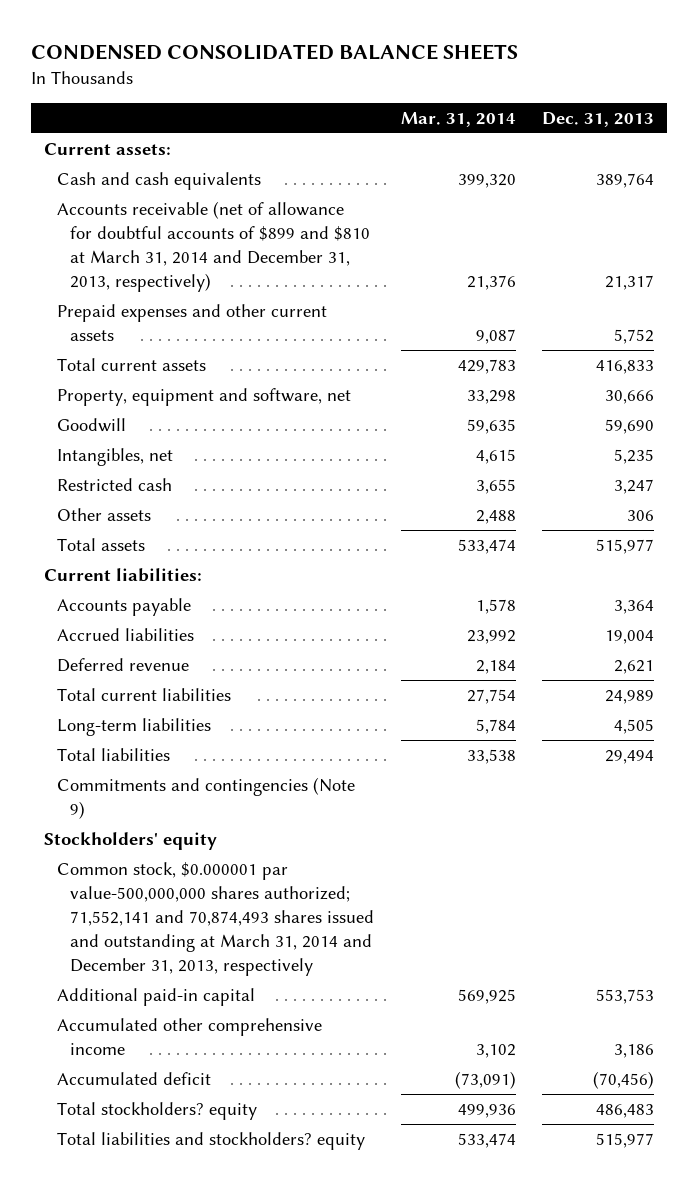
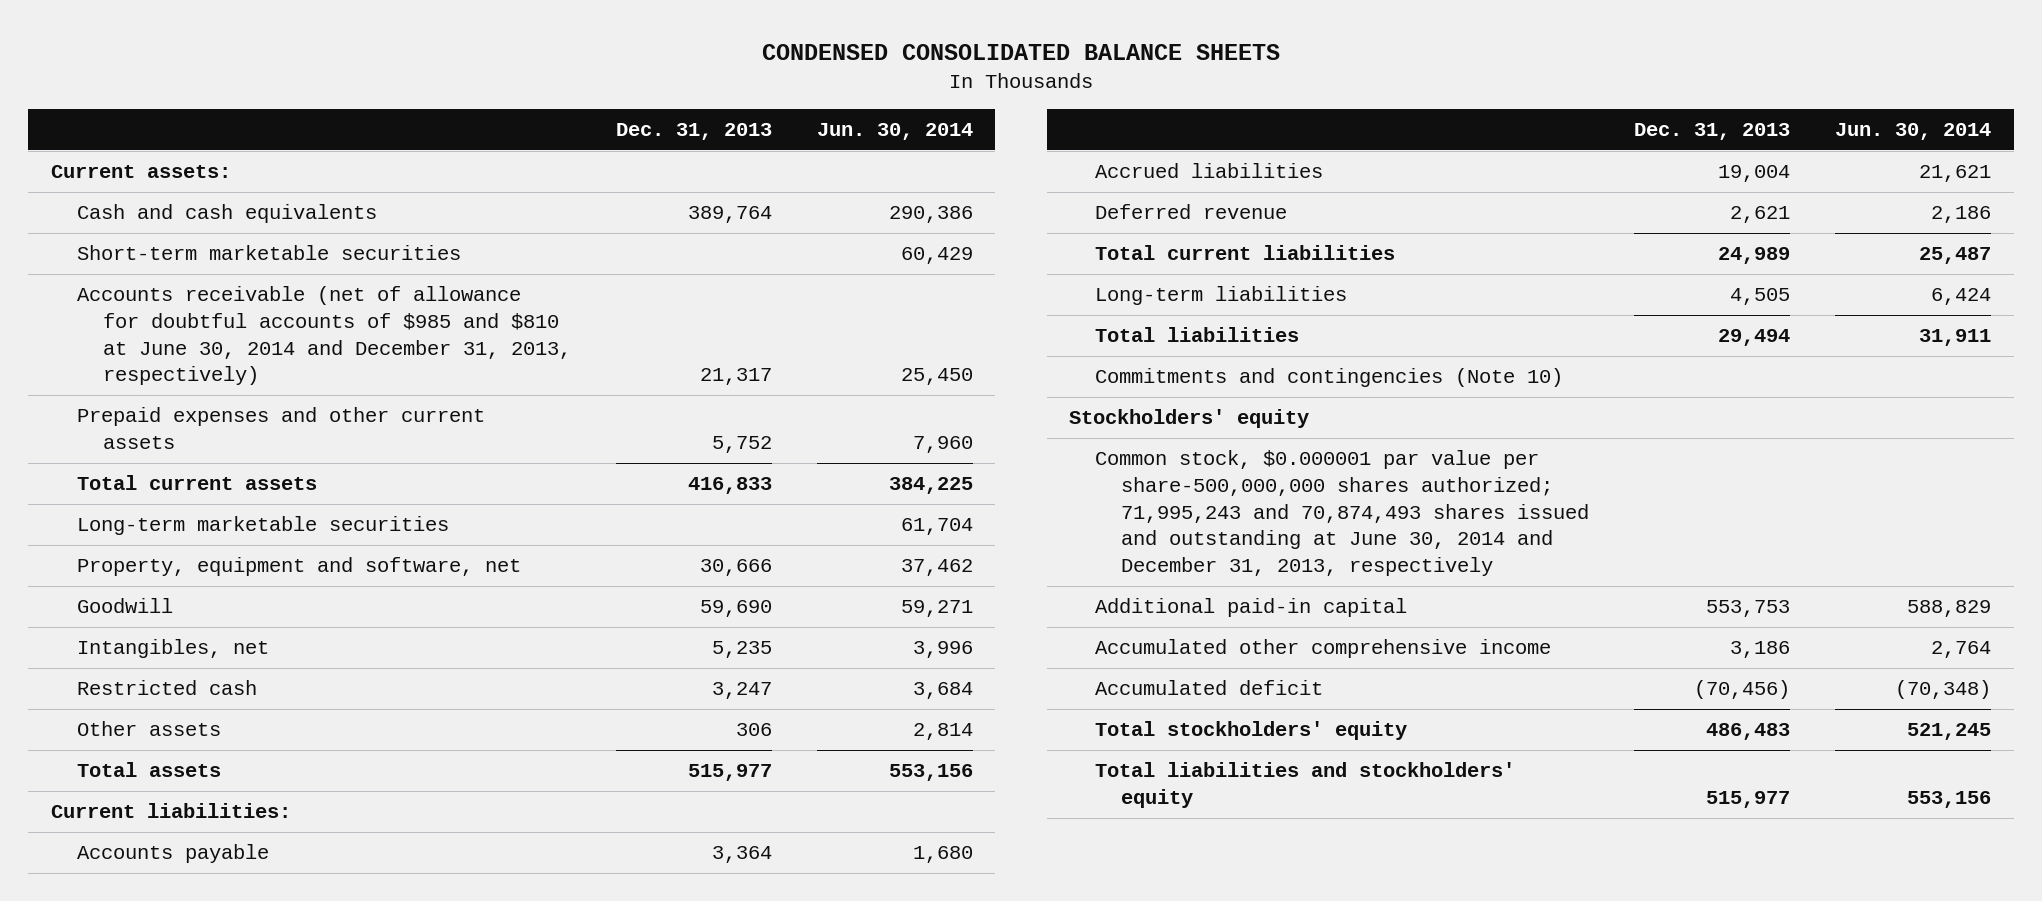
[400,111,516,127] Mar. 31, 2014 -> none
none -> [816,122,973,140] Jun. 30, 2014
none -> [76,245,461,261] Short-term marketable securities
[57,201,371,292] Accounts receivable (net of allowance for doubtful accounts of $899 and $810 at March 31, 2014 and December 31, 2013, respectively) -> [76,286,571,386] Accounts receivable (net of allowance for doubtful accounts of $985 and $810 at June 30, 2014 and December 31, 2013, respectively)
none -> [76,516,449,536] Long-term marketable securities
[57,777,356,820] Commitments and contingencies (Note 9) -> [1095,368,1564,388] Commitments and contingencies (Note 10)
[57,862,375,976] Common stock, $0.000001 par value-500,000,000 shares authorized; 71,552,141 and 70,874,493 shares issued and outstanding at March 31, 2014 and December 31, 2013, respectively -> [1095,450,1590,577] Common stock, $0.000001 par value per share-500,000,000 shares authorized; 71,995,243 and 70,874,493 shares issued and outstanding at June 30, 2014 and December 31, 2013, respectively
[57,1102,258,1121] Total stockholders? equity -> [1095,721,1408,741] Total stockholders' equity
[57,1132,366,1151] Total liabilities and stockholders? equity -> [1095,762,1516,808] Total liabilities and stockholders' equity

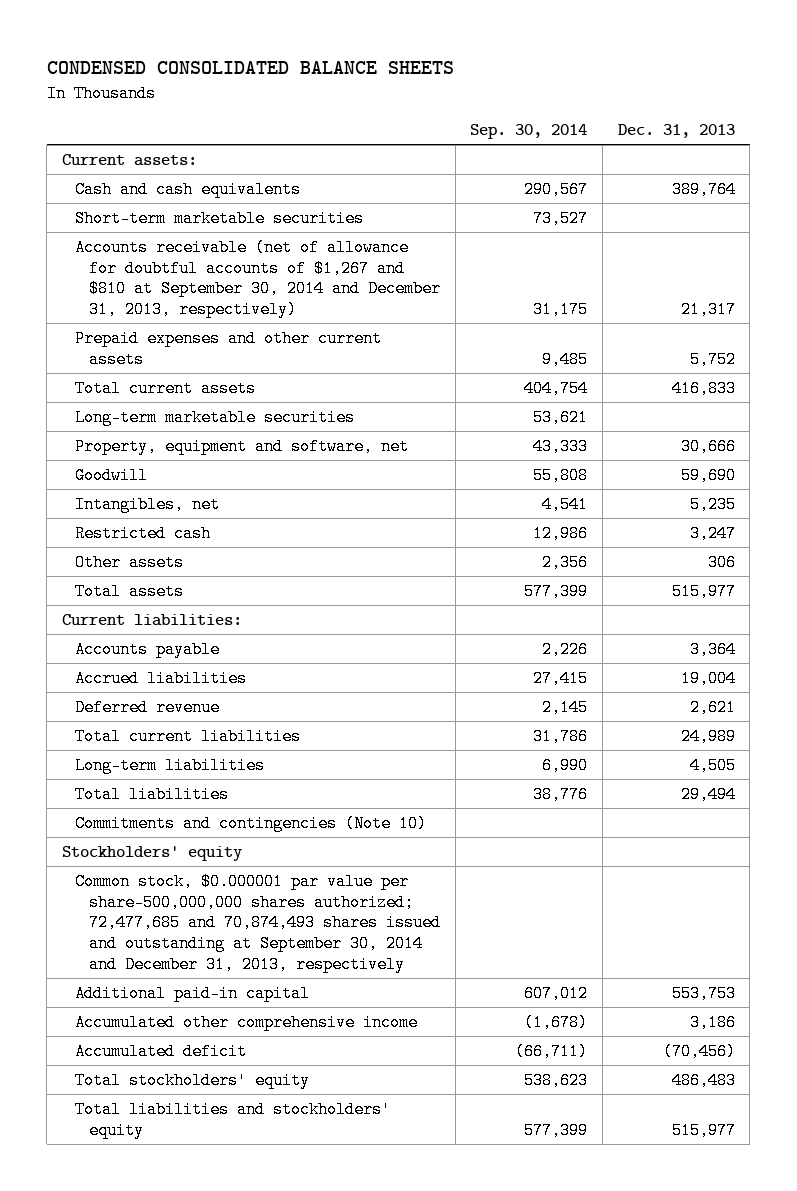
[816,122,973,140] Jun. 30, 2014 -> none
none -> [470,124,588,140] Sep. 30, 2014
[76,286,571,386] Accounts receivable (net of allowance for doubtful accounts of $985 and $810 at June 30, 2014 and December 31, 2013, respectively) -> [75,238,442,319] Accounts receivable (net of allowance for doubtful accounts of $1,267 and $810 at September 30, 2014 and December 31, 2013, respectively)
[1095,450,1590,577] Common stock, $0.000001 par value per share-500,000,000 shares authorized; 71,995,243 and 70,874,493 shares issued and outstanding at June 30, 2014 and December 31, 2013, respectively -> [75,872,442,973] Common stock, $0.000001 par value per share-500,000,000 shares authorized; 72,477,685 and 70,874,493 shares issued and outstanding at September 30, 2014 and December 31, 2013, respectively

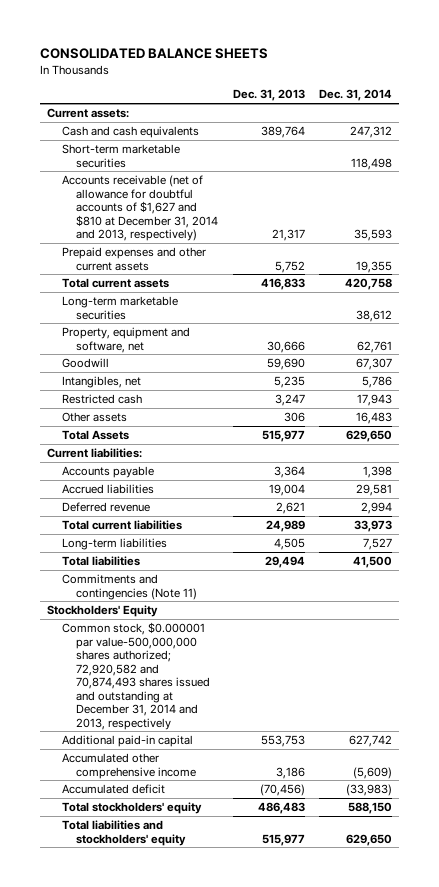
[46,61,454,75] CONDENSED CONSOLIDATED BALANCE SHEETS -> [39,47,268,59] CONSOLIDATED BALANCE SHEETS
[470,124,588,140] Sep. 30, 2014 -> none
none -> [319,89,393,102] Dec. 31, 2014
[75,238,442,319] Accounts receivable (net of allowance for doubtful accounts of $1,267 and $810 at September 30, 2014 and December 31, 2013, respectively) -> [61,175,219,242] Accounts receivable (net of allowance for doubtful accounts of $1,627 and $810 at December 31, 2014 and 2013, respectively)
[75,582,185,600] Total assets -> [61,430,129,441] Total Assets
[75,814,428,832] Commitments and contingencies (Note 10) -> [61,574,198,600] Commitments and contingencies (Note 11)
[61,845,243,861] Stockholders' equity -> [46,605,158,618] Stockholders' Equity
[75,872,442,973] Common stock, $0.000001 par value per share-500,000,000 shares authorized; 72,477,685 and 70,874,493 shares issued and outstanding at September 30, 2014 and December 31, 2013, respectively -> [61,622,211,730] Common stock, $0.000001 par value-500,000,000 shares authorized; 72,920,582 and 70,874,493 shares issued and outstanding at December 31, 2014 and 2013, respectively

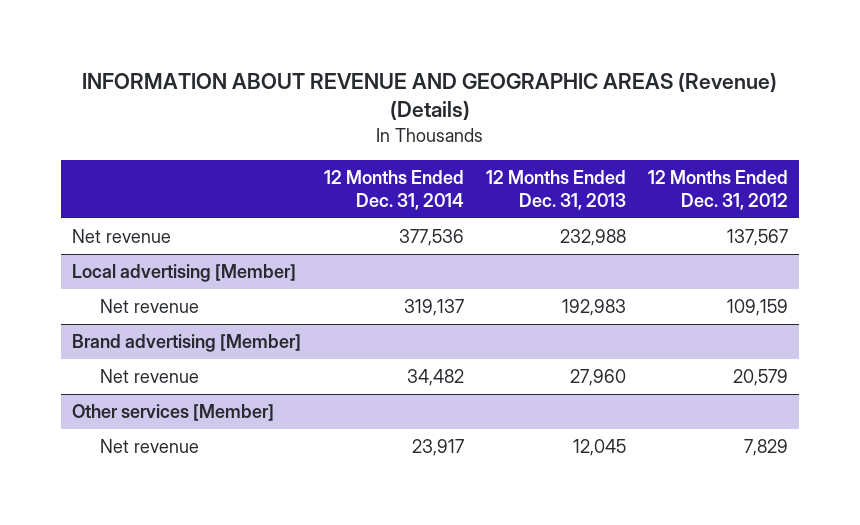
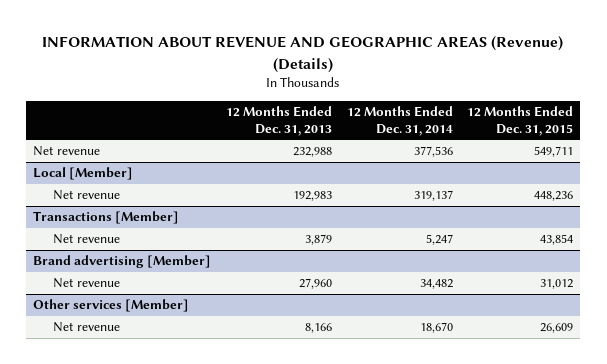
[648,169,789,210] 12 Months Ended Dec. 31, 2012 -> none
none -> [467,106,574,136] 12 Months Ended Dec. 31, 2015
[72,264,297,283] Local advertising [Member] -> [33,167,134,181] Local [Member]
none -> [33,211,180,225] Transactions [Member]
none -> [52,234,120,245] Net revenue
[411,439,464,457] 23,917 -> [419,322,453,334] 18,670
[572,439,626,457] 12,045 -> [304,323,332,334] 8,166

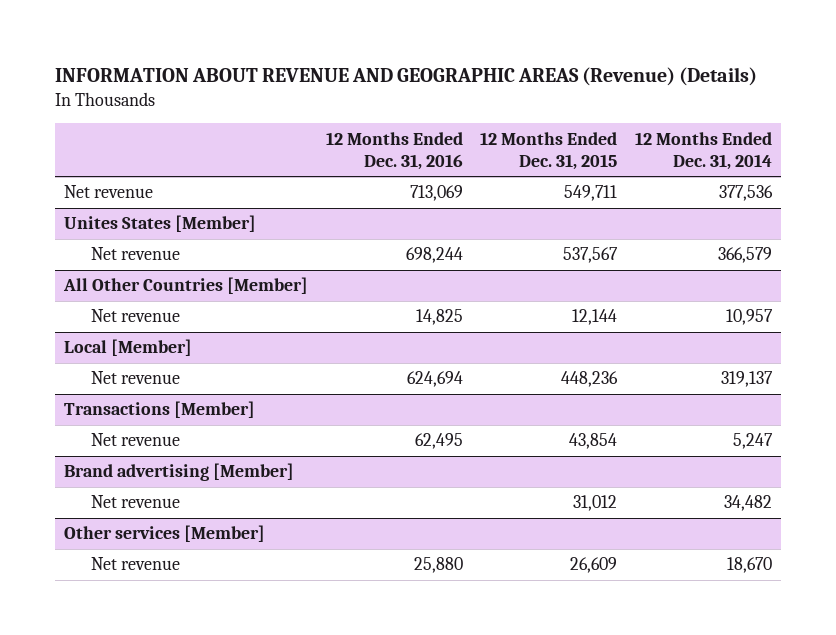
[225,106,332,136] 12 Months Ended Dec. 31, 2013 -> none
none -> [325,131,463,170] 12 Months Ended Dec. 31, 2016
none -> [63,215,256,233] Unites States [Member]
none -> [91,247,181,261] Net revenue
none -> [62,277,308,295] All Other Countries [Member]
none -> [91,309,181,323] Net revenue

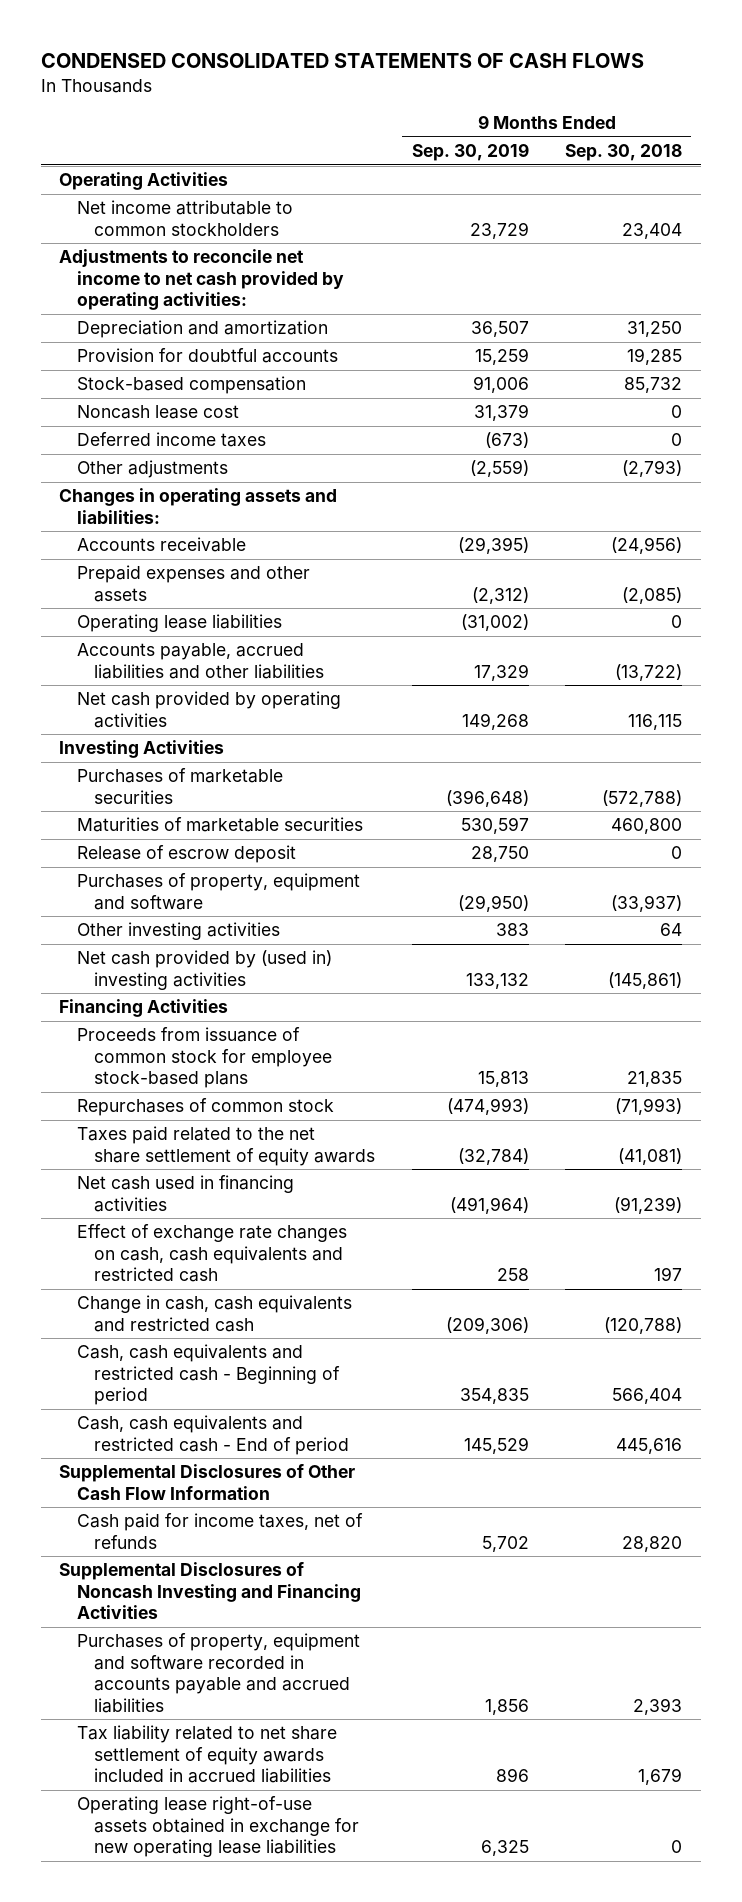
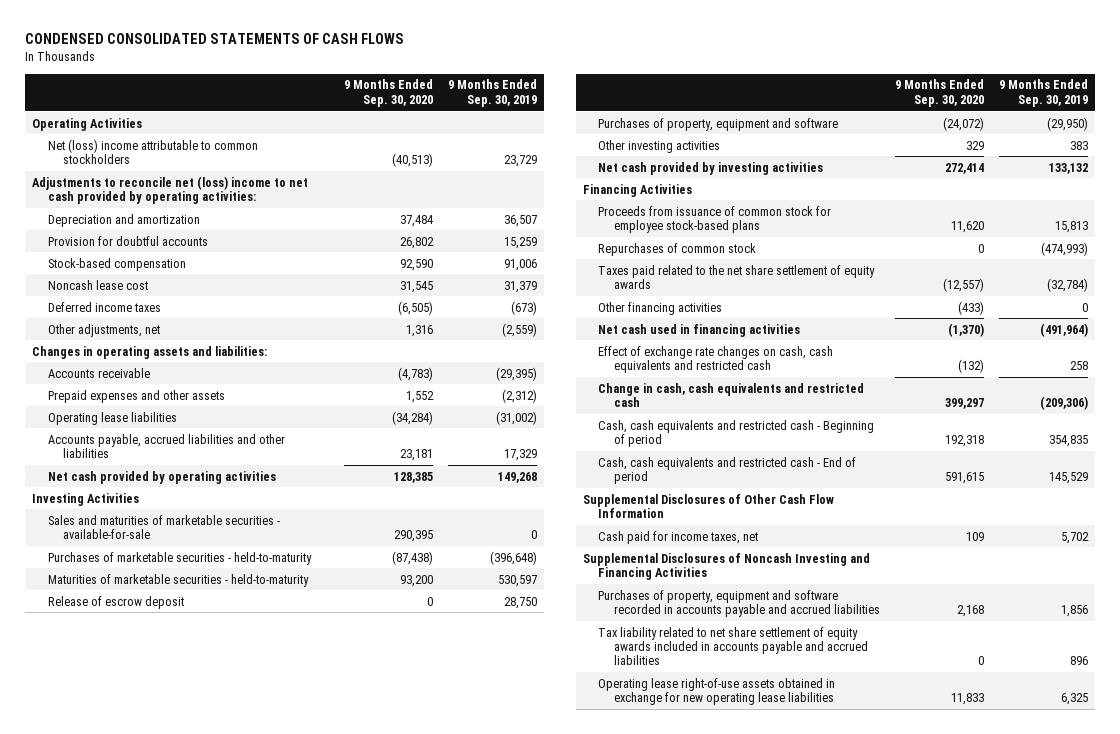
[565,144,683,162] Sep. 30, 2018 -> none
none -> [344,79,434,107] 9 Months Ended Sep. 30, 2020
[76,200,293,236] Net income attributable to common stockholders -> [47,138,258,164] Net (loss) income attributable to common stockholders
[59,249,344,311] Adjustments to reconcile net income to net cash provided by operating activities: -> [32,175,309,204] Adjustments to reconcile net (loss) income to net cash provided by operating activities:
[76,460,228,479] Other adjustments -> [47,323,160,337] Other adjustments, net
none -> [47,514,280,539] Sales and maturities of marketable securities - available-for-sale
[76,768,283,804] Purchases of marketable securities -> [47,551,312,565] Purchases of marketable securities - held-to-maturity
[76,817,363,833] Maturities of marketable securities -> [47,573,309,587] Maturities of marketable securities - held-to-maturity
[76,950,332,990] Net cash provided by (used in) investing activities -> [598,161,824,175] Net cash provided by investing activities
none -> [598,301,723,315] Other financing activities
[76,1513,363,1549] Cash paid for income taxes, net of refunds -> [598,530,759,544] Cash paid for income taxes, net
[76,1725,337,1784] Tax liability related to net share settlement of equity awards included in accrued liabilities -> [598,626,868,666] Tax liability related to net share settlement of equity awards included in accounts payable and accrued liabilities

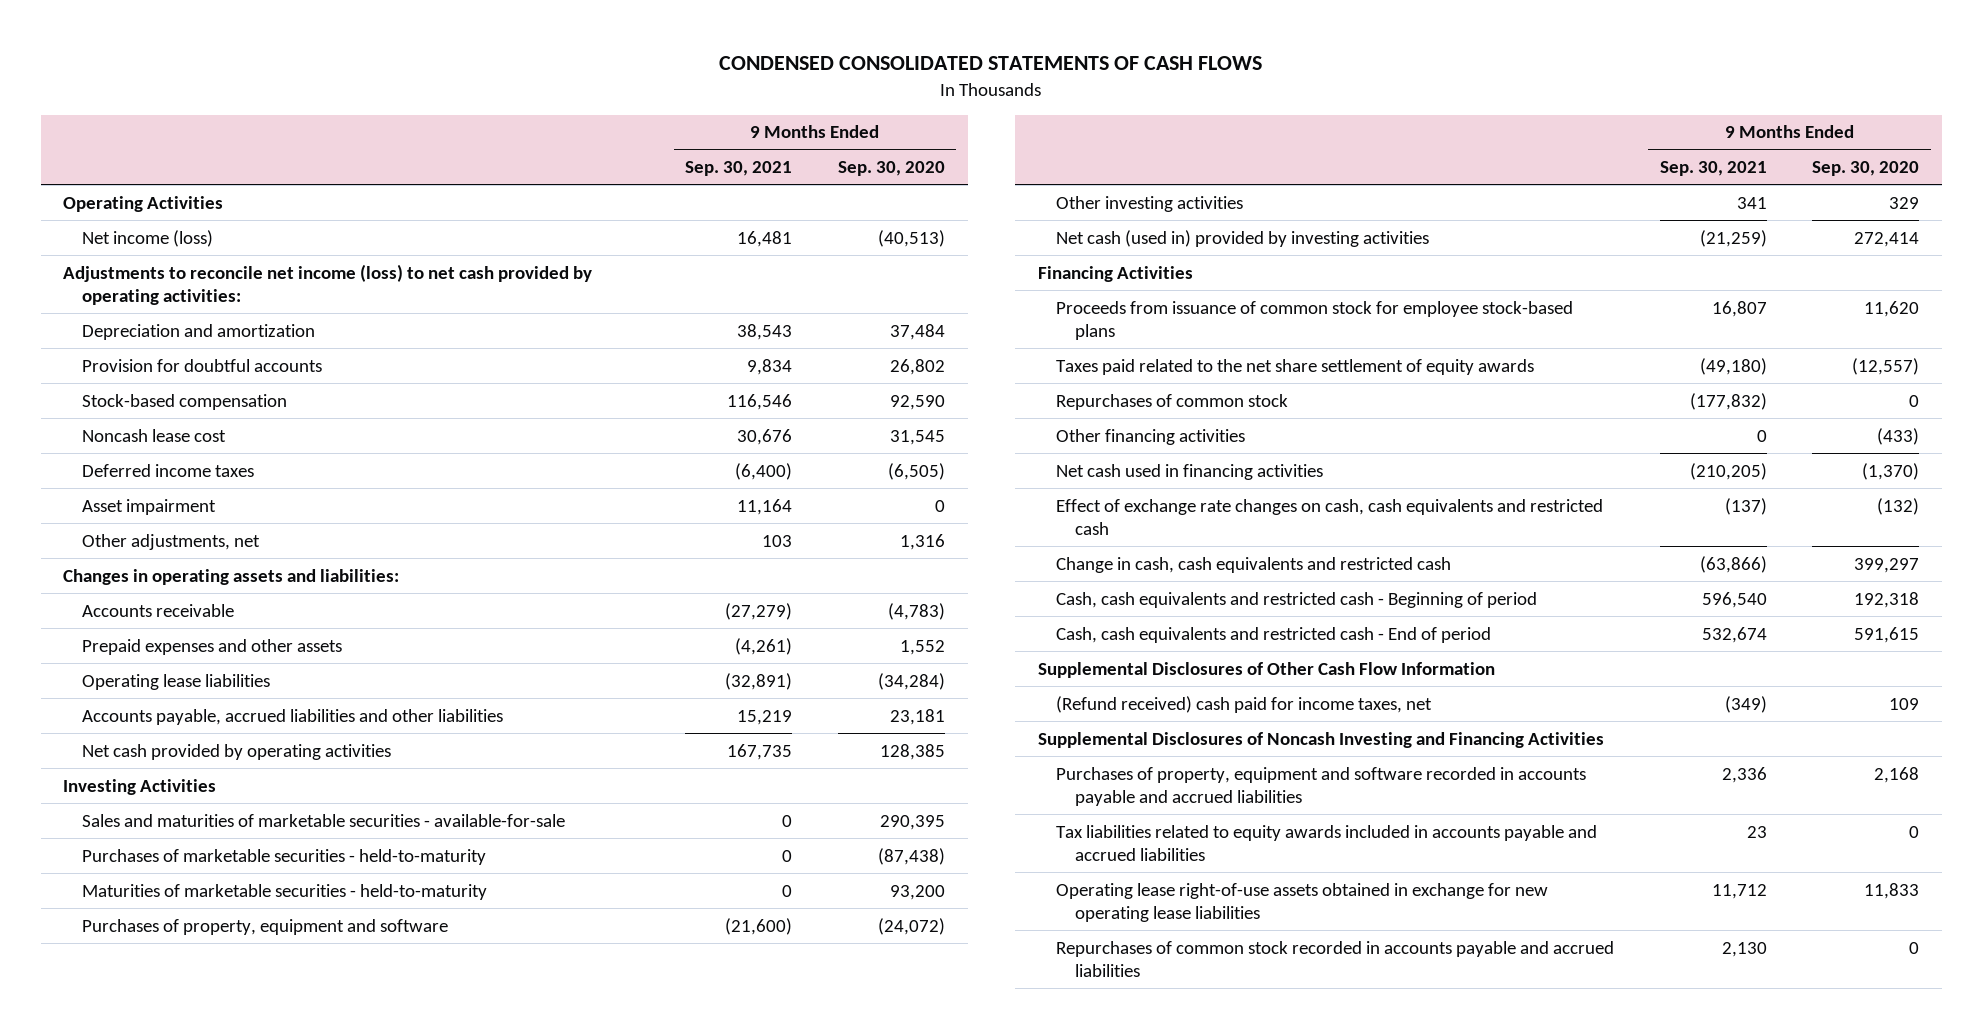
[447,79,537,107] 9 Months Ended Sep. 30, 2019 -> none
none -> [685,161,793,177] Sep. 30, 2021
[47,138,258,164] Net (loss) income attributable to common stockholders -> [81,229,213,247] Net income (loss)
[32,175,309,204] Adjustments to reconcile net (loss) income to net cash provided by operating activities: -> [63,263,593,305] Adjustments to reconcile net income (loss) to net cash provided by operating activities:
none -> [81,498,216,515] Asset impairment
[47,595,184,609] Release of escrow deposit -> none
[598,161,824,175] Net cash provided by investing activities -> [1056,229,1430,247] Net cash (used in) provided by investing activities
[598,242,757,256] Repurchases of common stock -> [1056,393,1289,410] Repurchases of common stock
[598,530,759,544] Cash paid for income taxes, net -> [1056,695,1433,713] (Refund received) cash paid for income taxes, net
[598,626,868,666] Tax liability related to net share settlement of equity awards included in accounts payable and accrued liabilities -> [1056,824,1598,861] Tax liabilities related to equity awards included in accounts payable and accrued liabilities
none -> [1056,940,1615,977] Repurchases of common stock recorded in accounts payable and accrued liabilities

